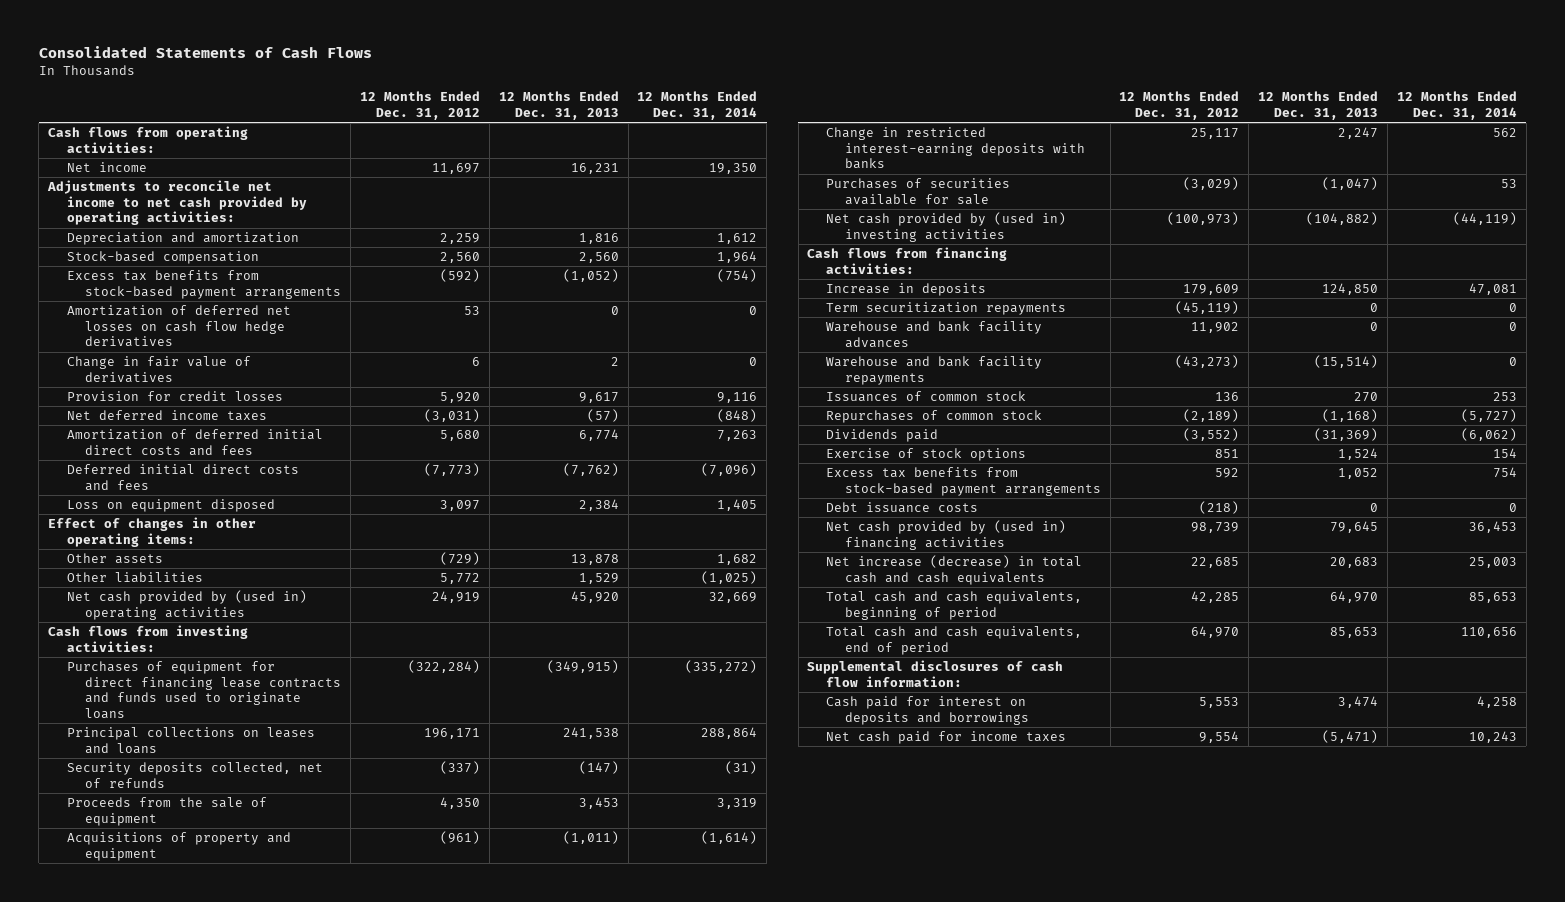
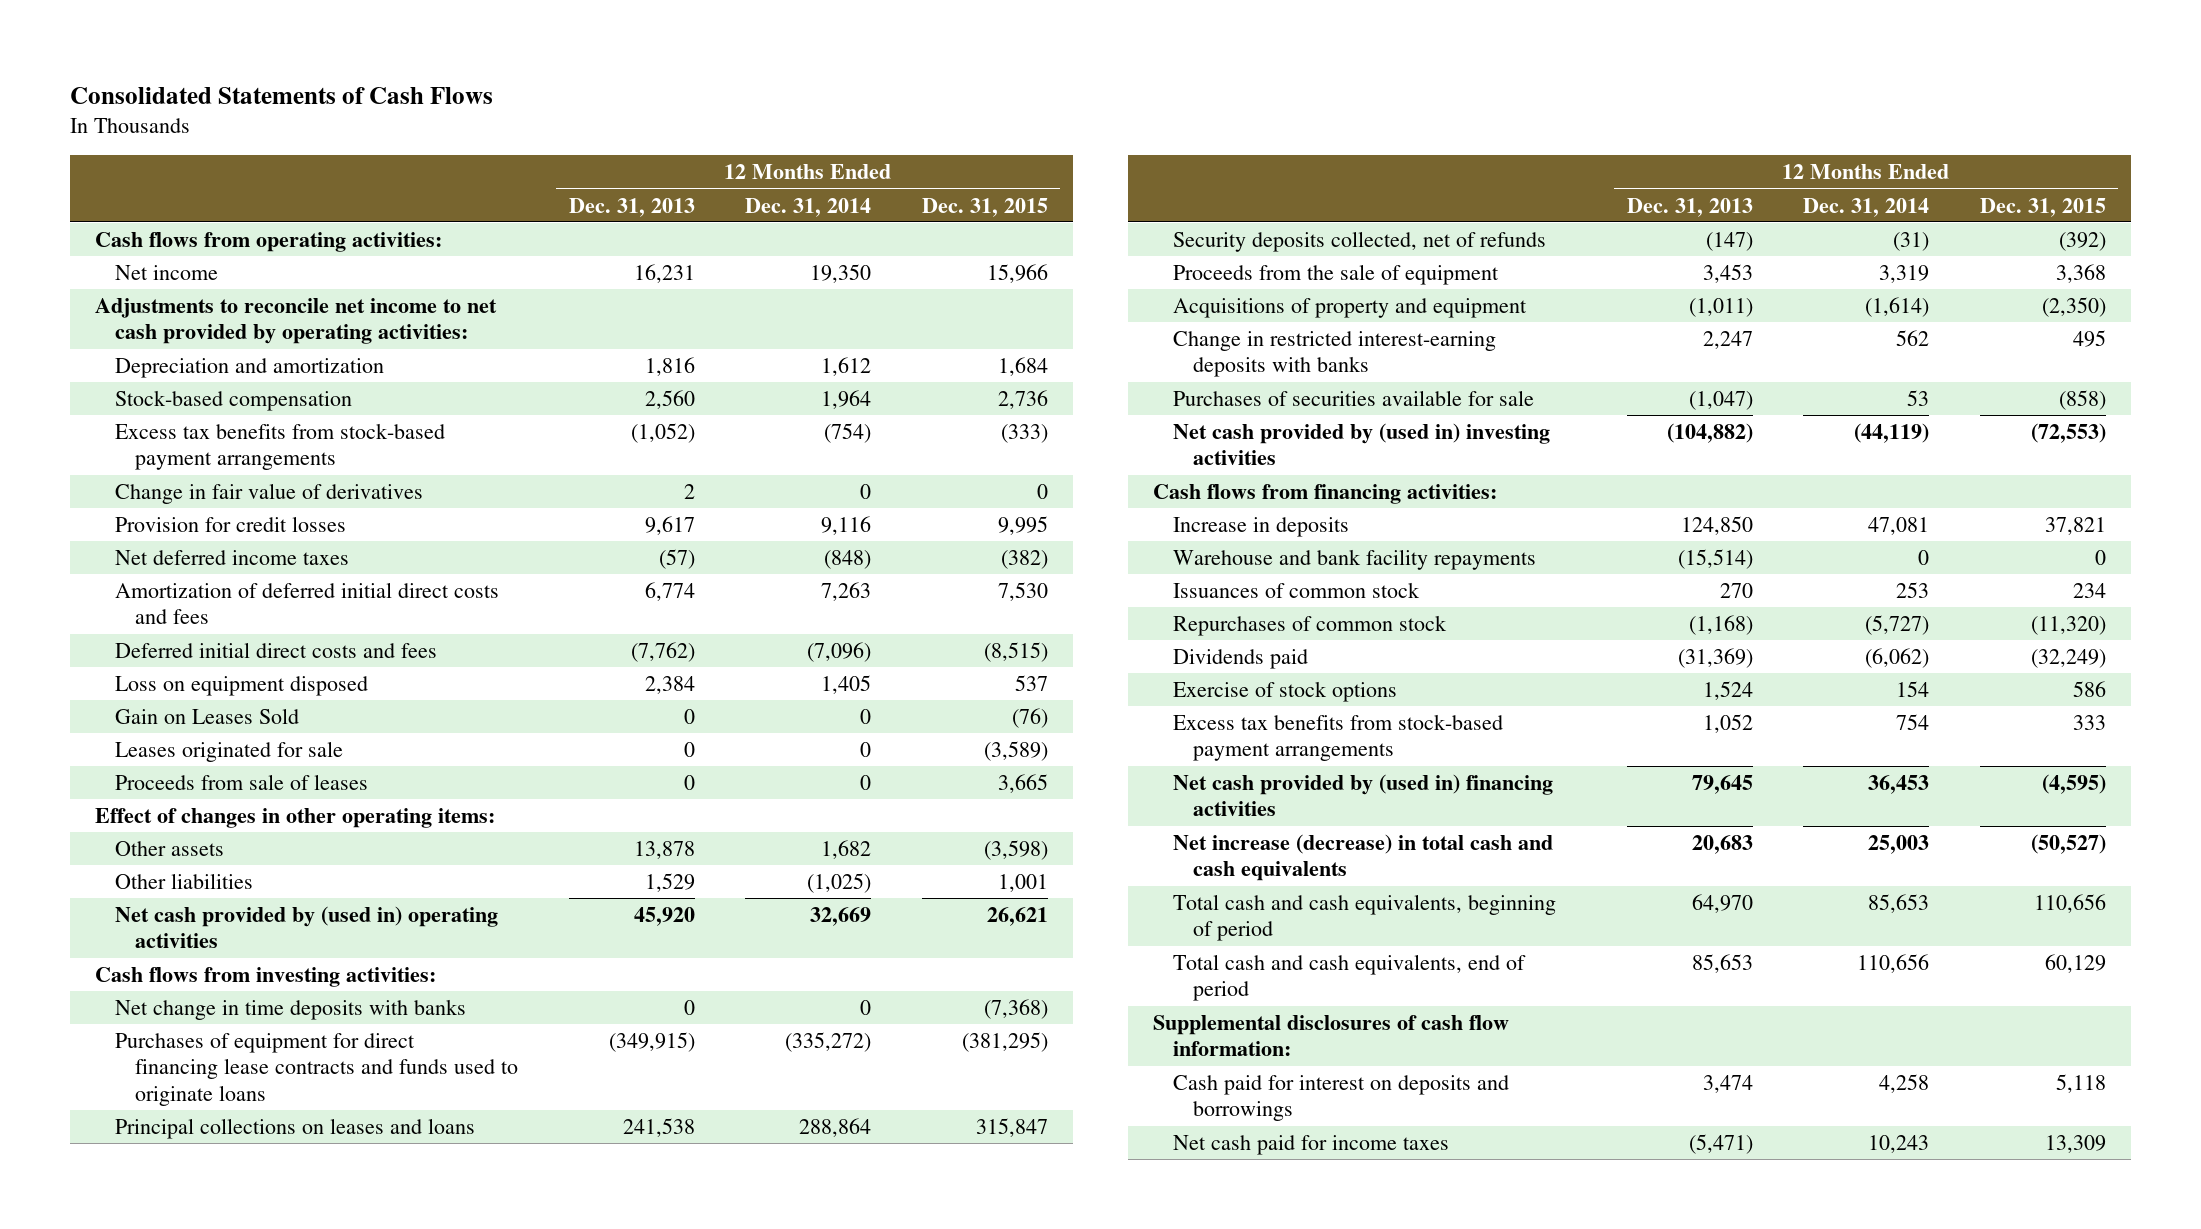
[360,91,481,121] 12 Months Ended Dec. 31, 2012 -> none
none -> [921,197,1048,217] Dec. 31, 2015
[66,304,291,348] Amortization of deferred net losses on cash flow hedge derivatives -> none
none -> [115,707,300,724] Gain on Leases Sold
none -> [115,740,344,762] Leases originated for sale
none -> [115,773,369,790] Proceeds from sale of leases
none -> [115,998,467,1020] Net change in time deposits with banks
[826,301,1067,315] Term securitization repayments -> none
[826,320,1043,348] Warehouse and bank facility advances -> none
[826,501,979,513] Debt issuance costs -> none

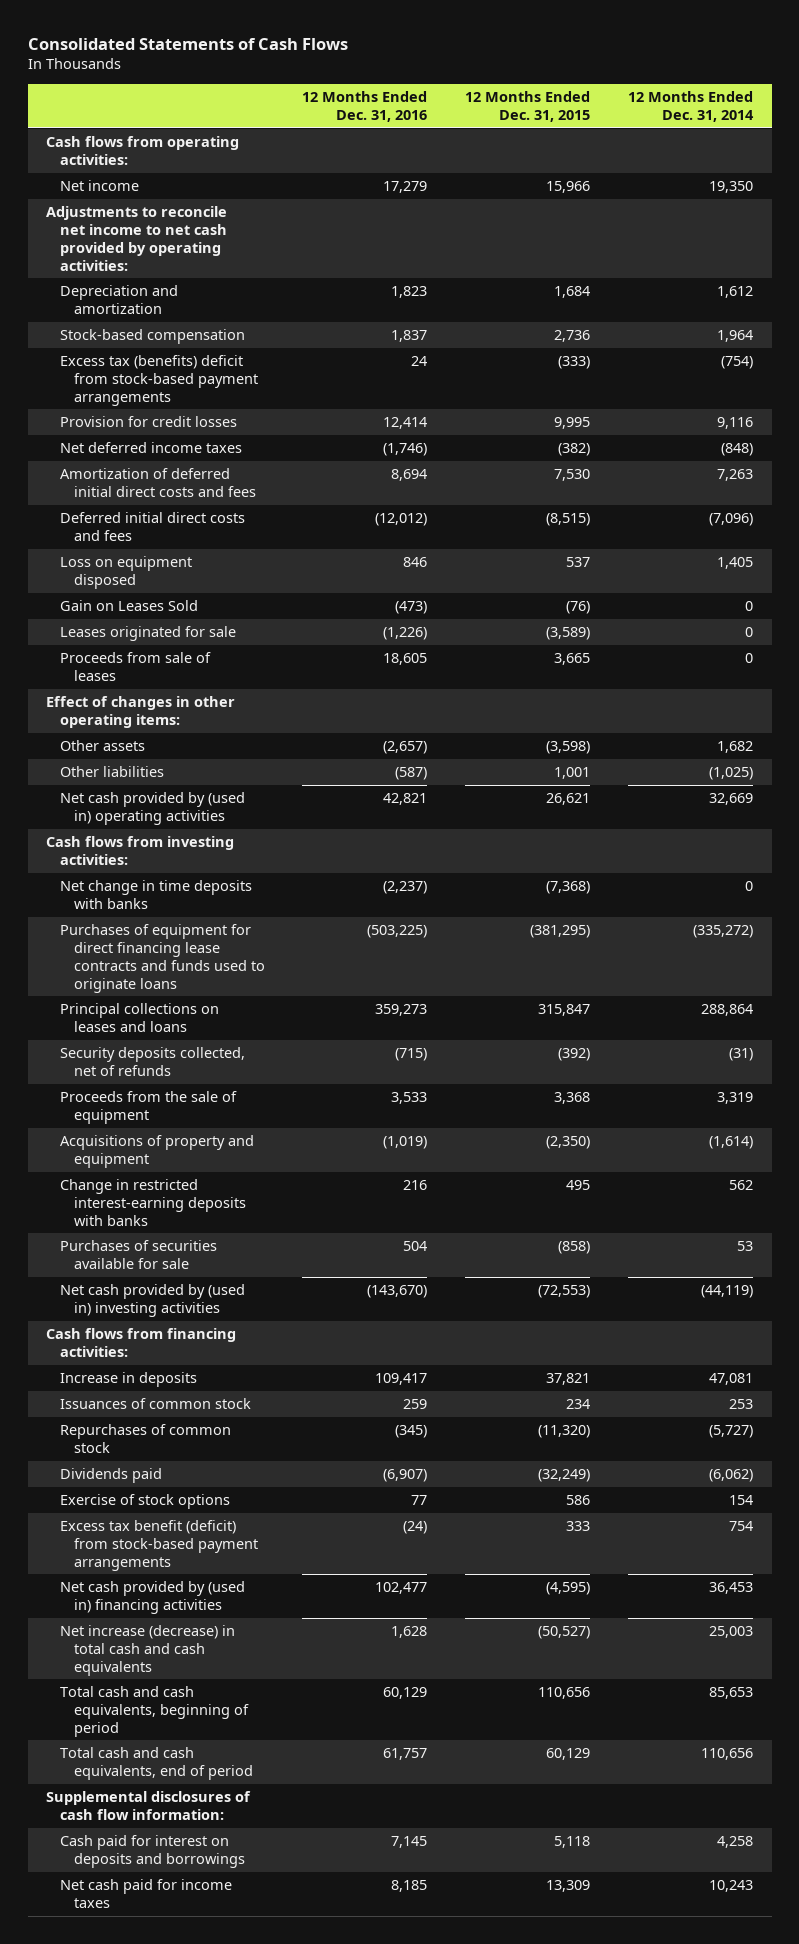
[568,197,695,217] Dec. 31, 2013 -> none
none -> [302,91,428,122] 12 Months Ended Dec. 31, 2016
[115,482,424,504] Change in fair value of derivatives -> none
[115,422,446,471] Excess tax benefits from stock-based payment arrangements -> [60,355,258,406] Excess tax (benefits) deficit from stock-based payment arrangements
[1173,548,1537,570] Warehouse and bank facility repayments -> none
[1173,713,1504,762] Excess tax benefits from stock-based payment arrangements -> [60,1520,258,1571] Excess tax benefit (deficit) from stock-based payment arrangements

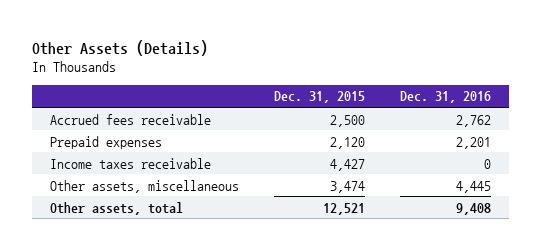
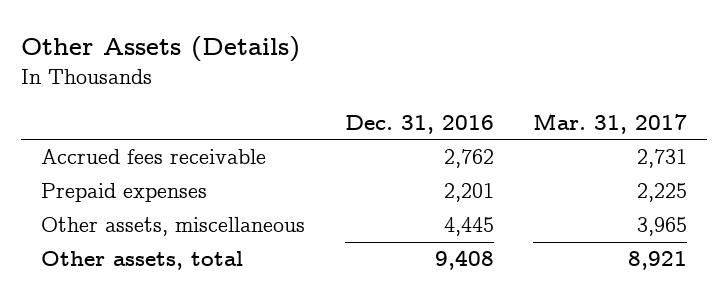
[274,91,366,104] Dec. 31, 2015 -> none
none -> [533,112,688,134] Mar. 31, 2017
[49,157,211,169] Income taxes receivable -> none

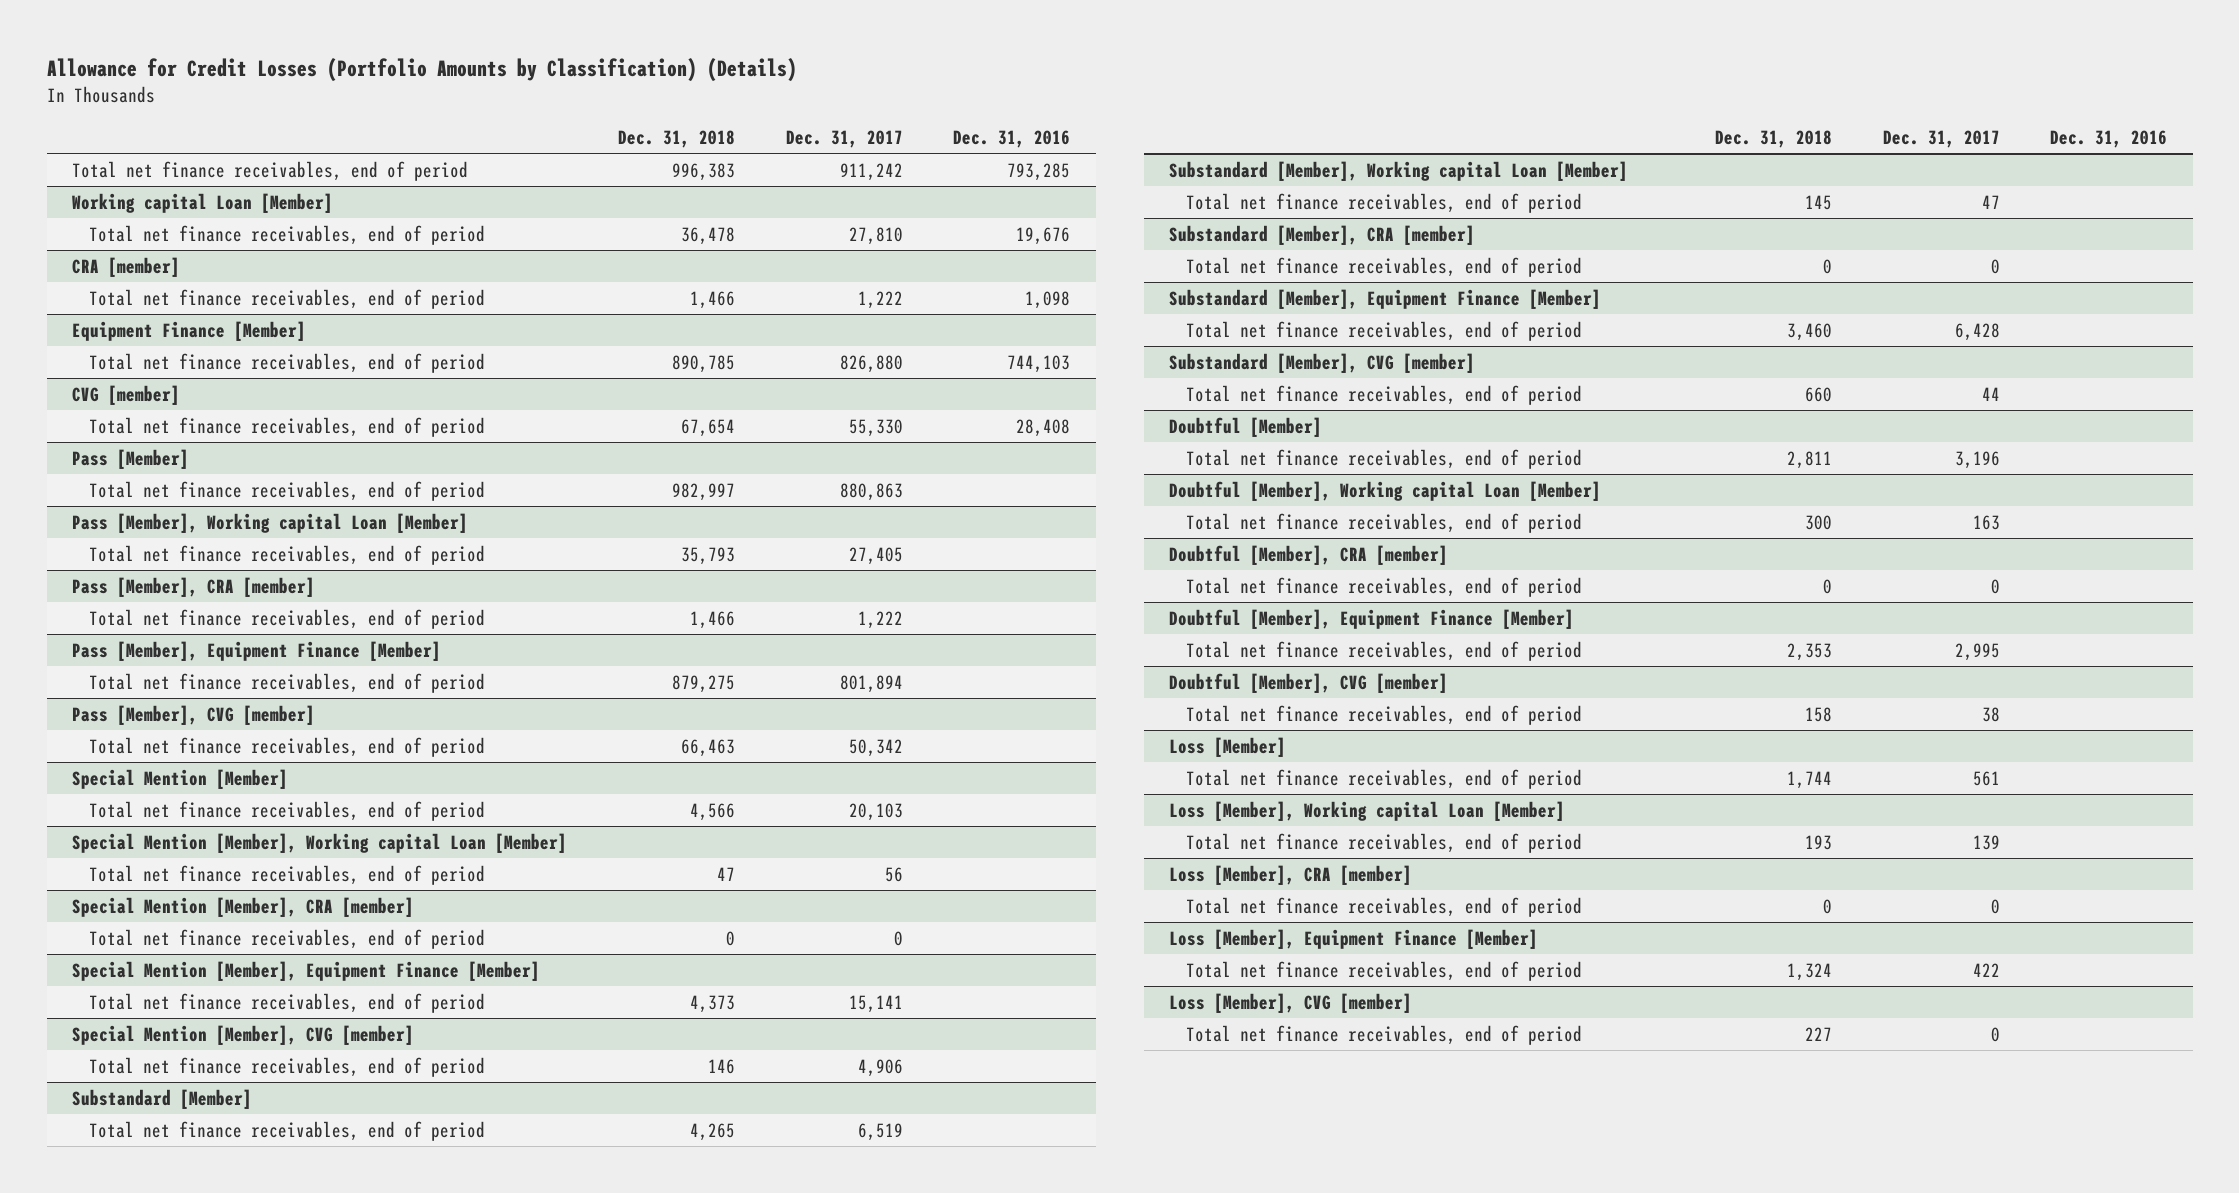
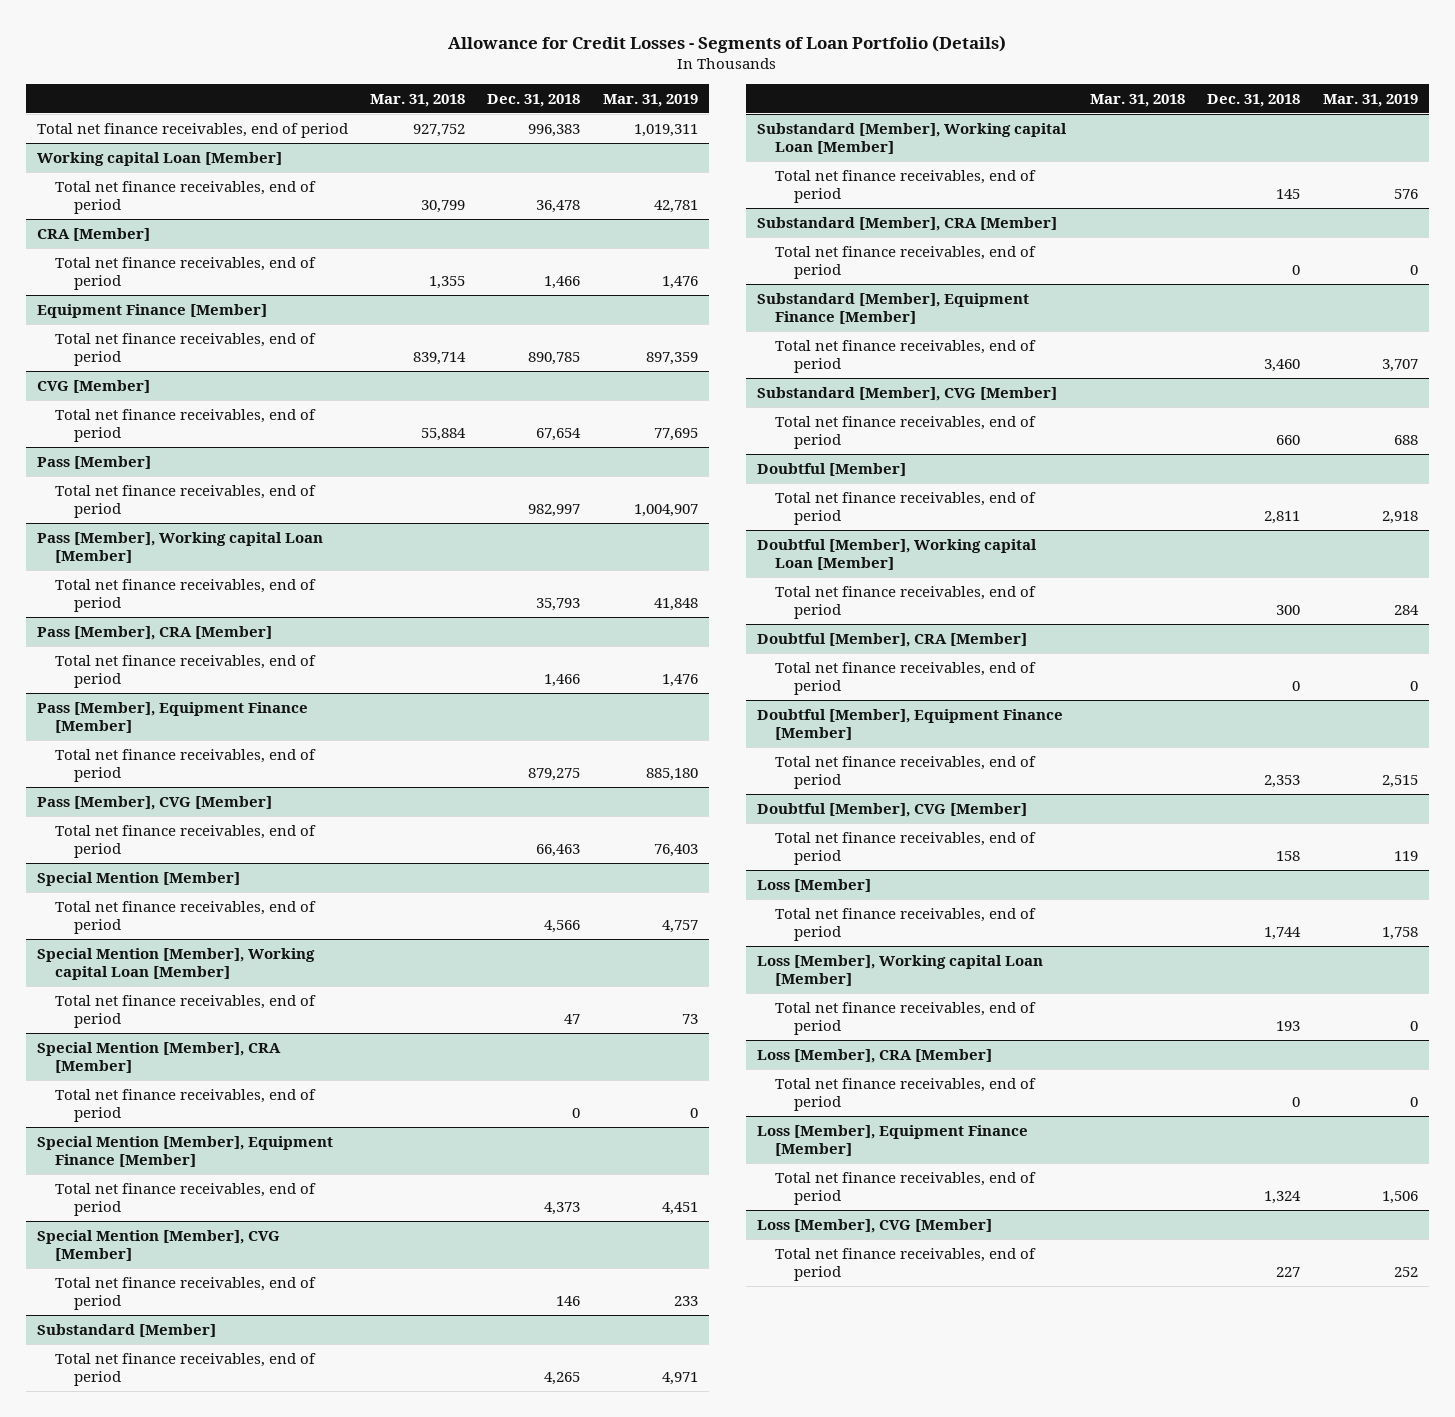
[46,58,797,83] Allowance for Credit Losses (Portfolio Amounts by Classification) (Details) -> [448,34,1007,53] Allowance for Credit Losses - Segments of Loan Portfolio (Details)
[785,129,903,148] Dec. 31, 2017 -> none
[953,129,1071,148] Dec. 31, 2016 -> none
none -> [370,93,466,107] Mar. 31, 2018
none -> [602,93,698,107] Mar. 31, 2019
[72,256,181,277] CRA [member] -> [36,227,150,241] CRA [Member]
[72,384,181,405] CVG [member] -> [36,379,150,393] CVG [Member]
[72,576,316,597] Pass [Member], CRA [member] -> [36,625,272,640] Pass [Member], CRA [Member]
[72,704,316,725] Pass [Member], CVG [member] -> [36,795,272,810] Pass [Member], CVG [Member]
[72,896,415,917] Special Mention [Member], CRA [member] -> [36,1041,281,1073] Special Mention [Member], CRA [Member]
[72,1024,415,1045] Special Mention [Member], CVG [member] -> [36,1229,280,1261] Special Mention [Member], CVG [Member]
[1169,224,1476,245] Substandard [Member], CRA [member] -> [756,216,1057,231] Substandard [Member], CRA [Member]
[1169,352,1476,373] Substandard [Member], CVG [member] -> [756,386,1057,401] Substandard [Member], CVG [Member]
[1169,544,1449,565] Doubtful [Member], CRA [member] -> [756,632,1027,647] Doubtful [Member], CRA [Member]
[1169,672,1449,693] Doubtful [Member], CVG [member] -> [756,802,1027,817] Doubtful [Member], CVG [Member]
[1169,864,1413,885] Loss [Member], CRA [member] -> [756,1048,992,1063] Loss [Member], CRA [Member]
[1169,992,1413,1013] Loss [Member], CVG [member] -> [756,1218,992,1233] Loss [Member], CVG [Member]

